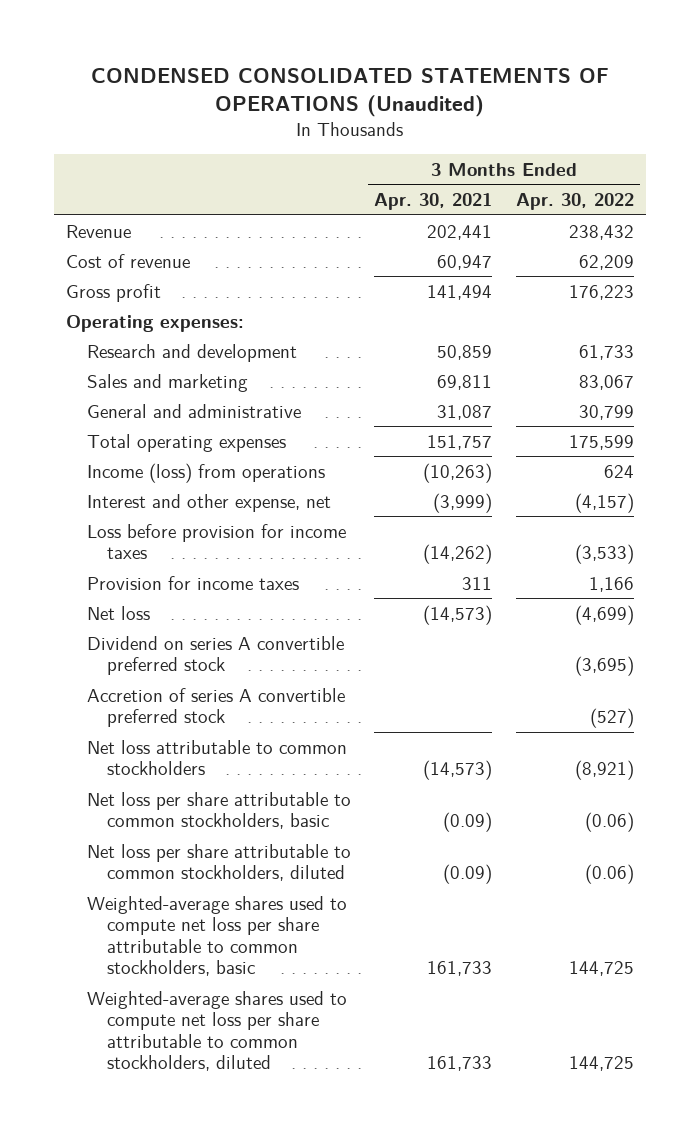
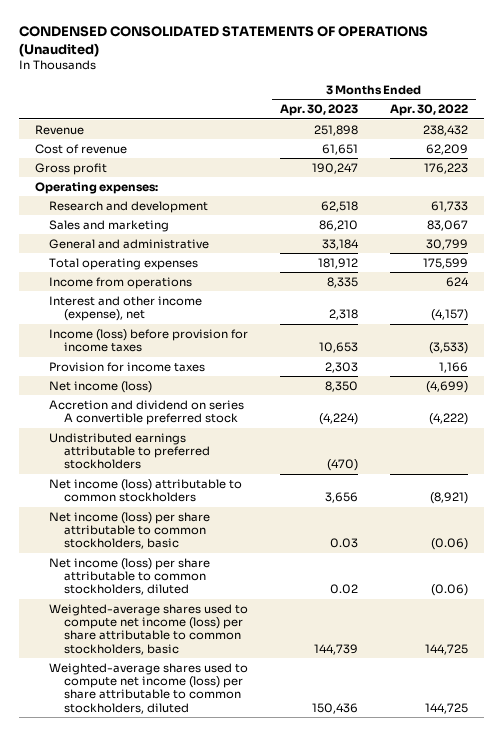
[374,192,493,210] Apr. 30, 2021 -> none
none -> [280,104,359,117] Apr. 30, 2023
[86,462,325,483] Income (loss) from operations -> [49,276,193,289] Income from operations
[86,493,331,512] Interest and other expense, net -> [49,295,203,322] Interest and other income (expense), net
[86,523,346,560] Loss before provision for income taxes -> [49,328,249,353] Income (loss) before provision for income taxes
[86,687,345,728] Accretion of series A convertible preferred stock -> none
[86,605,150,620] Net loss -> [49,380,153,393] Net income (loss)
[86,635,344,676] Dividend on series A convertible preferred stock -> [49,399,245,426] Accretion and dividend on series A convertible preferred stock
[575,656,635,677] (3,695) -> [429,413,469,426] (4,222)
none -> [49,432,211,470] Undistributed earnings attributable to preferred stockholders
[86,739,347,776] Net loss attributable to common stockholders -> [49,478,243,503] Net income (loss) attributable to common stockholders
[86,791,351,830] Net loss per share attributable to common stockholders, basic -> [49,511,211,550] Net income (loss) per share attributable to common stockholders, basic
[86,843,351,882] Net loss per share attributable to common stockholders, diluted -> [49,557,211,596] Net income (loss) per share attributable to common stockholders, diluted
[86,895,347,977] Weighted-average shares used to compute net loss per share attributable to common stockholders, basic -> [49,603,249,655] Weighted-average shares used to compute net income (loss) per share attributable to common stockholders, basic
[86,990,347,1072] Weighted-average shares used to compute net loss per share attributable to common stockholders, diluted -> [49,662,249,714] Weighted-average shares used to compute net income (loss) per share attributable to common stockholders, diluted

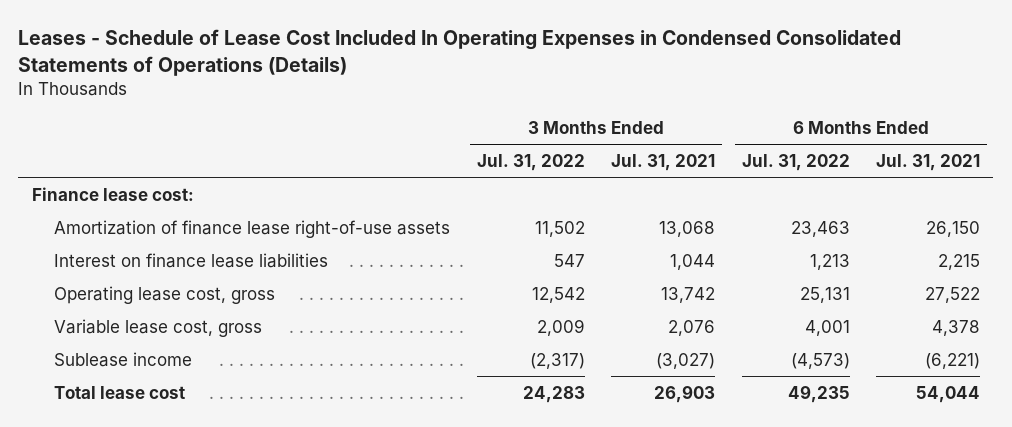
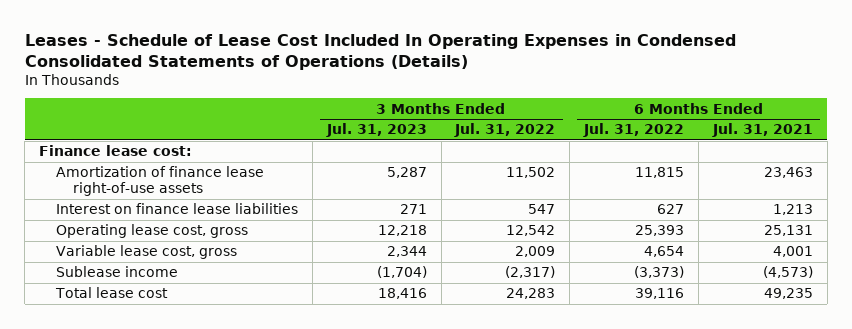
[611,153,716,171] Jul. 31, 2021 -> none
none -> [325,123,427,138] Jul. 31, 2023
[790,220,850,237] 23,463 -> [635,167,685,179] 11,815
[926,220,981,237] 26,150 -> [763,167,813,179] 23,463
[809,253,850,270] 1,213 -> [657,204,685,215] 627
[938,253,981,270] 2,215 -> [772,204,813,216] 1,213
[799,286,850,303] 25,131 -> [635,225,685,237] 25,393
[925,286,981,303] 27,522 -> [763,225,813,237] 25,131
[804,319,850,336] 4,001 -> [644,246,685,258] 4,654
[932,319,981,336] 4,378 -> [772,246,813,258] 4,001
[790,352,850,369] (4,573) -> [634,266,685,279] (3,373)
[925,352,981,369] (6,221) -> [762,266,813,279] (4,573)
[787,384,850,403] 49,235 -> [635,288,685,300] 39,116
[916,385,981,403] 54,044 -> [763,288,813,300] 49,235

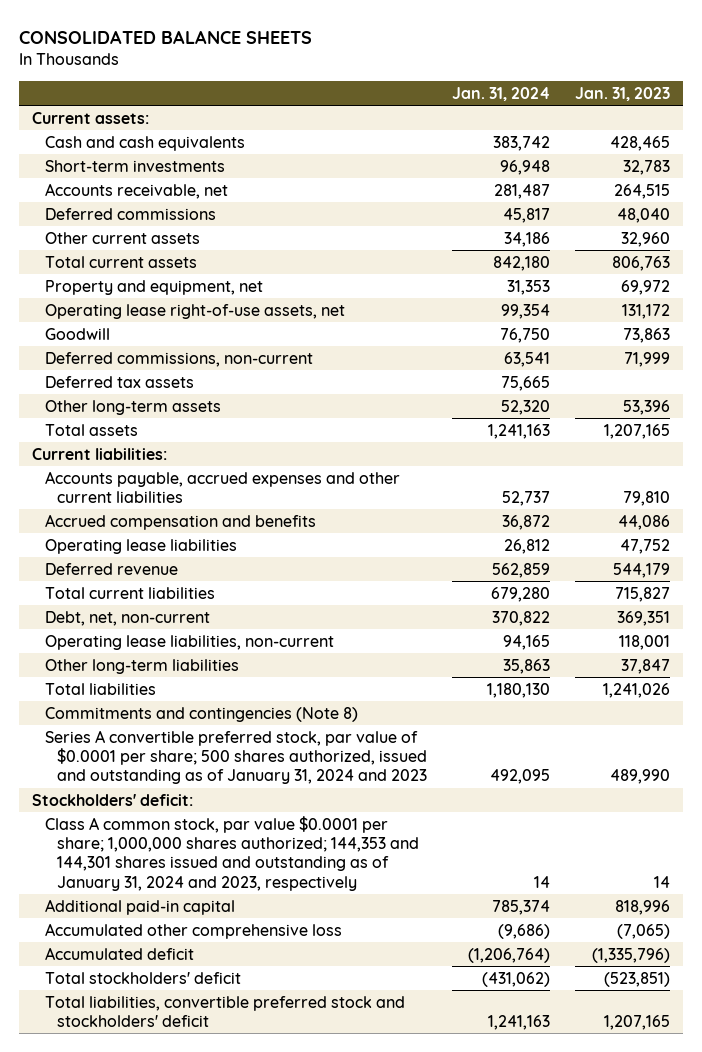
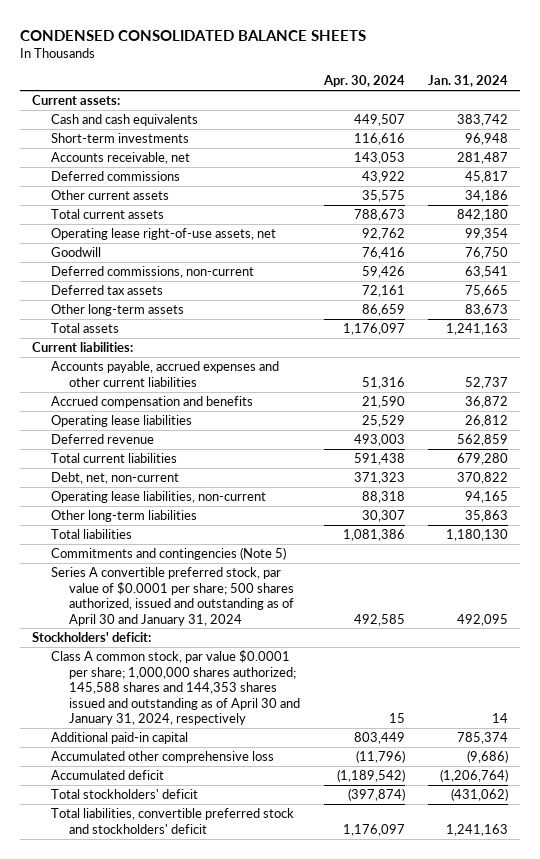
[19,29,313,44] CONSOLIDATED BALANCE SHEETS -> [20,29,367,41] CONDENSED CONSOLIDATED BALANCE SHEETS
[575,86,671,101] Jan. 31, 2023 -> none
none -> [322,75,405,88] Apr. 30, 2024
[44,279,263,295] Property and equipment, net -> none
[501,399,551,415] 52,320 -> [465,304,509,317] 83,673
[44,706,358,722] Commitments and contingencies (Note 8) -> [50,547,286,561] Commitments and contingencies (Note 5)
[44,729,428,785] Series A convertible preferred stock, par value of $0.0001 per share; 500 shares authorized, issued and outstanding as of January 31, 2024 and 2023 -> [50,567,295,626] Series A convertible preferred stock, par value of $0.0001 per share; 500 shares authorized, issued and outstanding as of April 30 and January 31, 2024
[44,815,420,891] Class A common stock, par value $0.0001 per share; 1,000,000 shares authorized; 144,353 and 144,301 shares issued and outstanding as of January 31, 2024 and 2023, respectively -> [50,650,301,726] Class A common stock, par value $0.0001 per share; 1,000,000 shares authorized; 145,588 shares and 144,353 shares issued and outstanding as of April 30 and January 31, 2024, respectively

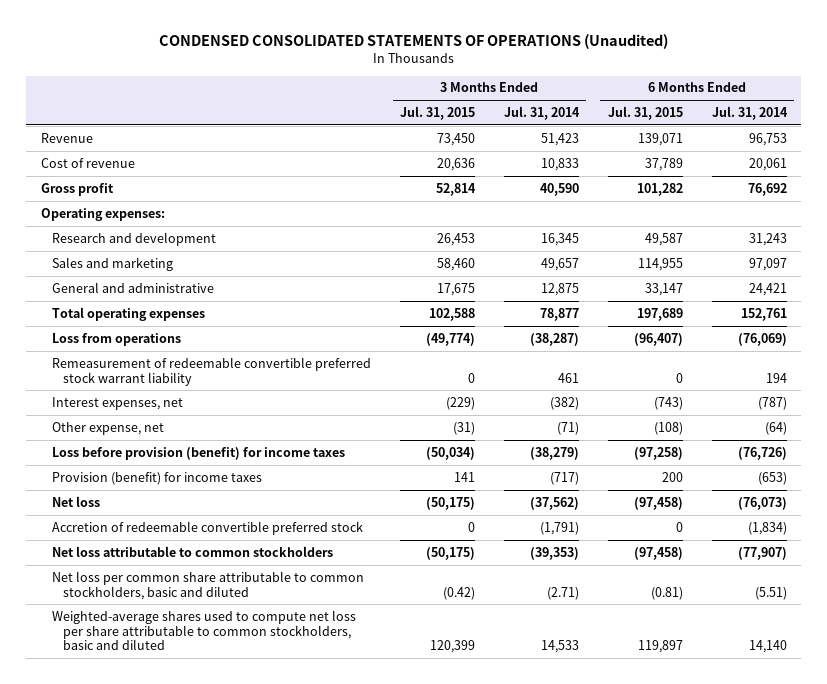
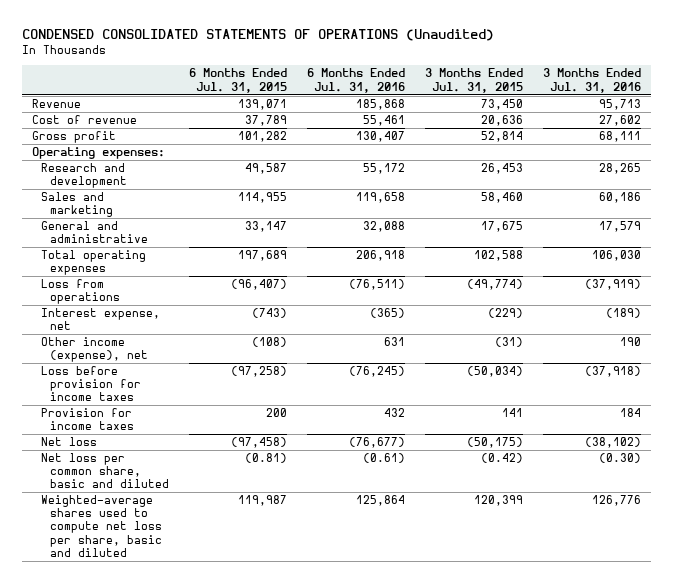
[503,105,580,120] Jul. 31, 2014 -> none
[711,105,788,120] Jul. 31, 2014 -> none
none -> [307,68,406,93] 6 Months Ended Jul. 31, 2016
none -> [542,68,641,93] 3 Months Ended Jul. 31, 2016
[51,356,371,386] Remeasurement of redeemable convertible preferred stock warrant liability -> none
[51,396,183,410] Interest expenses, net -> [41,308,161,331] Interest expense, net
[51,421,164,435] Other expense, net -> [41,337,149,363] Other income (expense), net
[51,446,345,460] Loss before provision (benefit) for income taxes -> [41,366,142,402] Loss before provision for income taxes
[51,471,262,485] Provision (benefit) for income taxes -> [41,408,135,431] Provision for income taxes
[51,520,363,535] Accretion of redeemable convertible preferred stock -> none
[51,545,333,557] Net loss attributable to common stockholders -> none
[51,570,364,600] Net loss per common share attributable to common stockholders, basic and diluted -> [41,453,170,489] Net loss per common share, basic and diluted
[51,609,356,651] Weighted-average shares used to compute net loss per share attributable to common stockholders, basic and diluted -> [41,495,163,557] Weighted-average shares used to compute net loss per share, basic and diluted
[637,640,683,654] 119,897 -> [238,495,288,507] 119,987

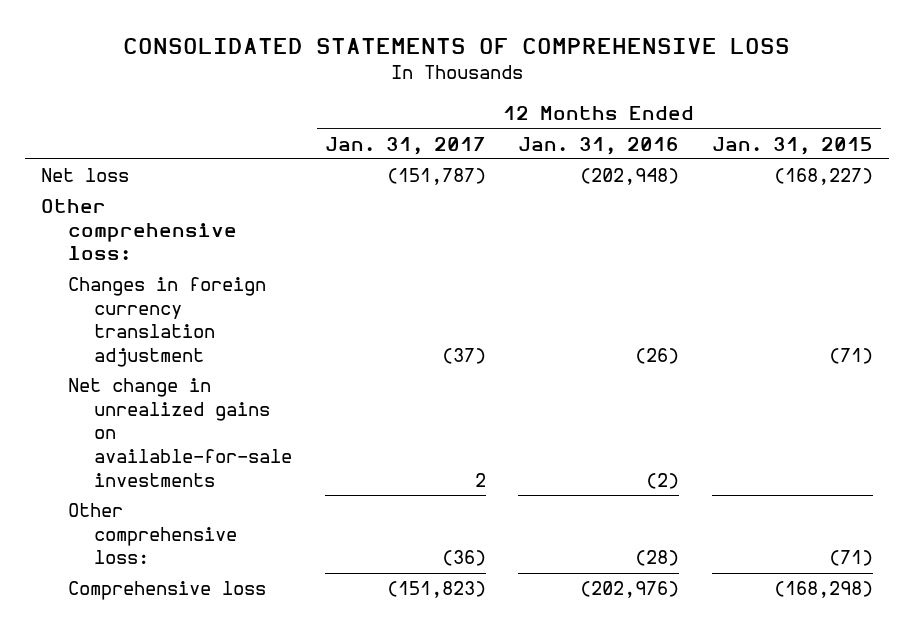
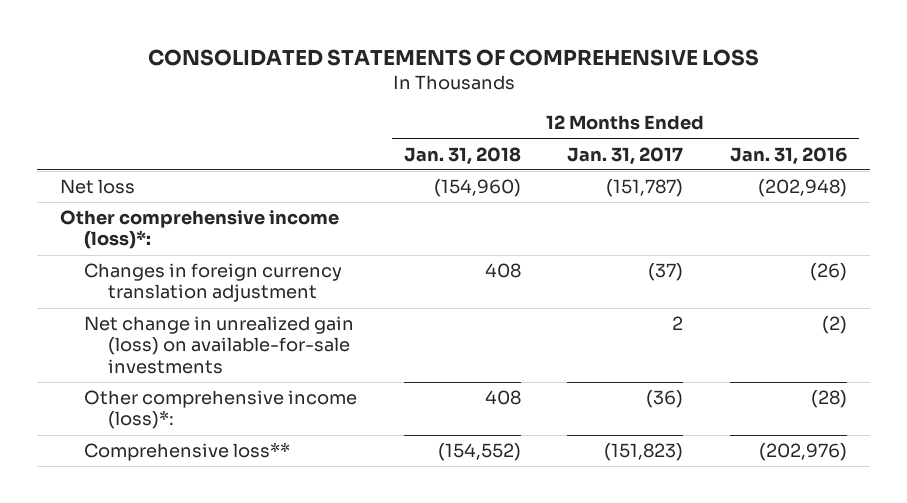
[711,136,873,155] Jan. 31, 2015 -> none
none -> [403,146,521,165] Jan. 31, 2018
[41,199,237,261] Other comprehensive loss: -> [60,210,340,250] Other comprehensive income (loss)*:
[67,378,293,487] Net change in unrealized gains on available-for-sale investments -> [84,316,355,374] Net change in unrealized gain (loss) on available-for-sale investments
[67,503,238,565] Other comprehensive loss: -> [84,390,358,430] Other comprehensive income (loss)*:
[67,581,266,601] Comprehensive loss -> [84,442,291,462] Comprehensive loss**

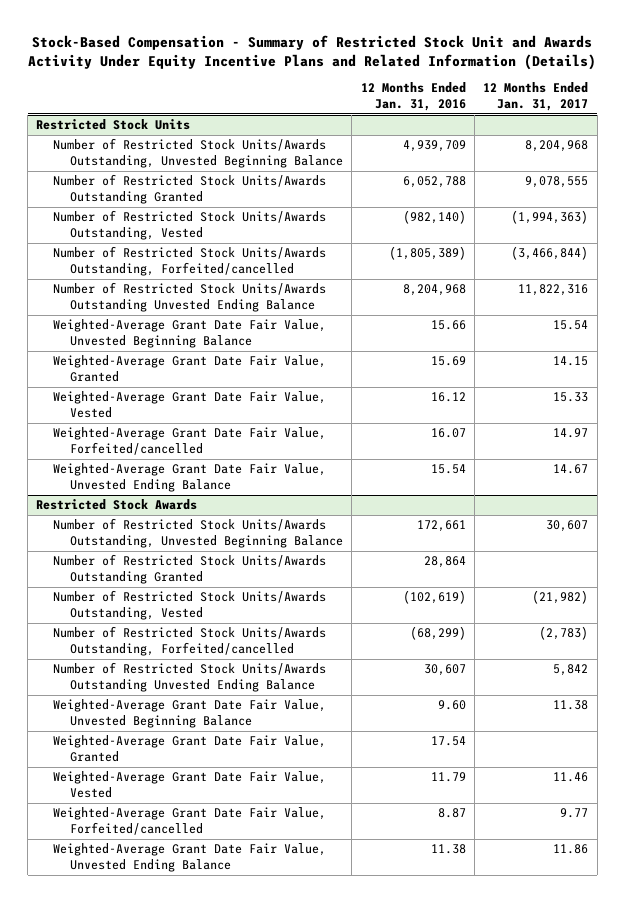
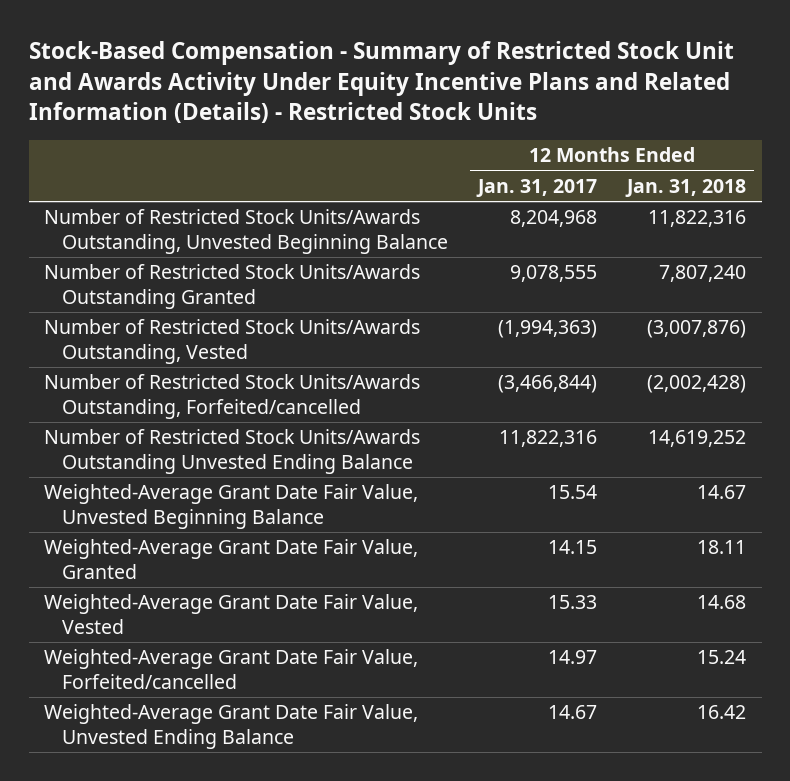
[28,34,597,70] Stock-Based Compensation - Summary of Restricted Stock Unit and Awards Activity Under Equity Incentive Plans and Related Information (Details) -> [28,41,734,124] Stock-Based Compensation - Summary of Restricted Stock Unit and Awards Activity Under Equity Incentive Plans and Related Information (Details) - Restricted Stock Units
[360,82,466,111] 12 Months Ended Jan. 31, 2016 -> none
none -> [625,178,747,197] Jan. 31, 2018
[36,119,191,131] Restricted Stock Units -> none
[36,499,198,511] Restricted Stock Awards -> none
[53,518,343,548] Number of Restricted Stock Units/Awards Outstanding, Unvested Beginning Balance -> none
[53,554,327,584] Number of Restricted Stock Units/Awards Outstanding Granted -> none
[53,590,327,620] Number of Restricted Stock Units/Awards Outstanding, Vested -> none
[53,626,327,656] Number of Restricted Stock Units/Awards Outstanding, Forfeited/cancelled -> none
[53,662,327,692] Number of Restricted Stock Units/Awards Outstanding Unvested Ending Balance -> none
[53,699,327,728] Weighted-Average Grant Date Fair Value, Unvested Beginning Balance -> none
[53,735,327,762] Weighted-Average Grant Date Fair Value, Granted -> none
[53,771,327,798] Weighted-Average Grant Date Fair Value, Vested -> none
[53,807,327,835] Weighted-Average Grant Date Fair Value, Forfeited/cancelled -> none
[53,843,327,872] Weighted-Average Grant Date Fair Value, Unvested Ending Balance -> none

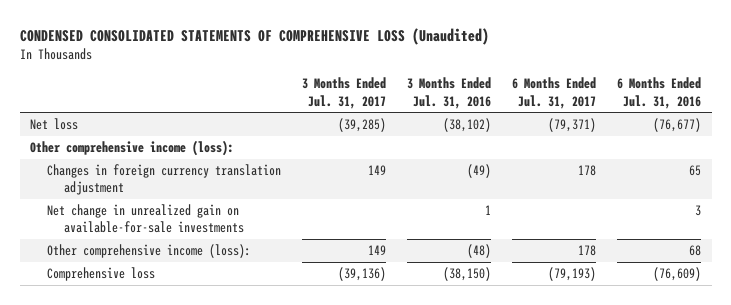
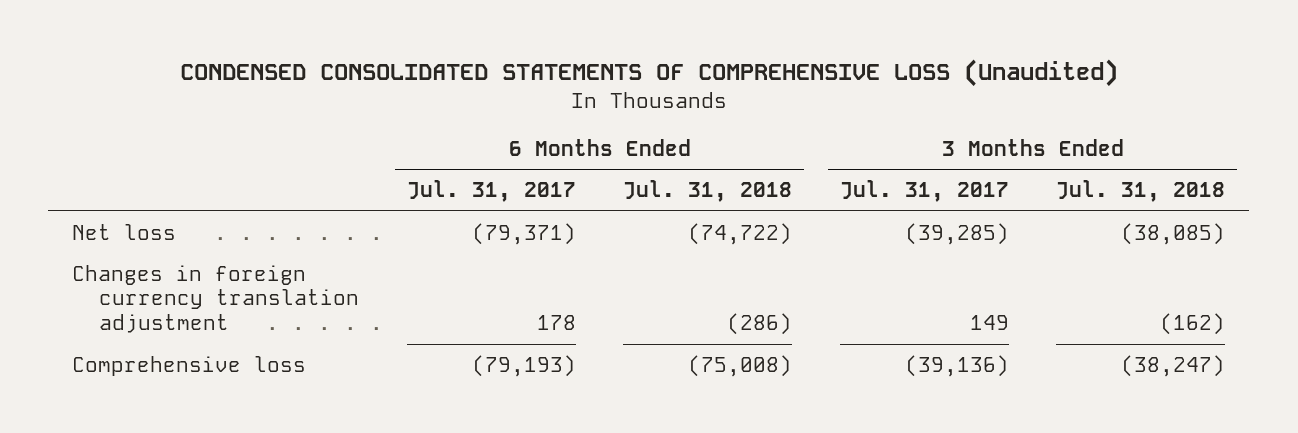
[407,77,492,109] 3 Months Ended Jul. 31, 2016 -> none
[617,77,702,109] 6 Months Ended Jul. 31, 2016 -> none
none -> [623,180,793,203] Jul. 31, 2018
none -> [1056,180,1226,203] Jul. 31, 2018
[30,140,235,157] Other comprehensive income (loss): -> none
[47,204,245,234] Net change in unrealized gain on available-for-sale investments -> none
[47,244,252,259] Other comprehensive income (loss): -> none

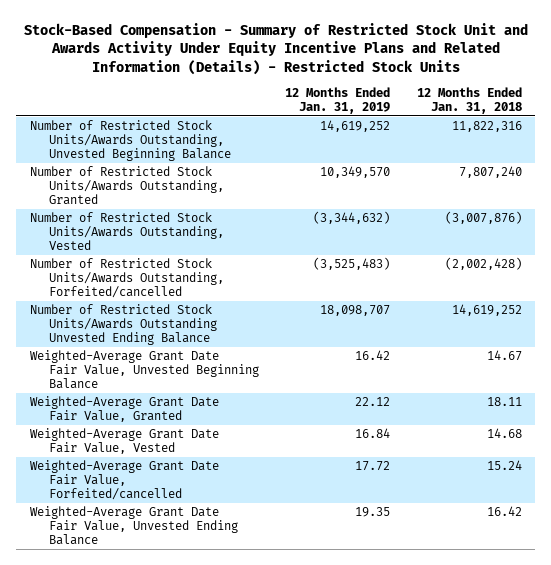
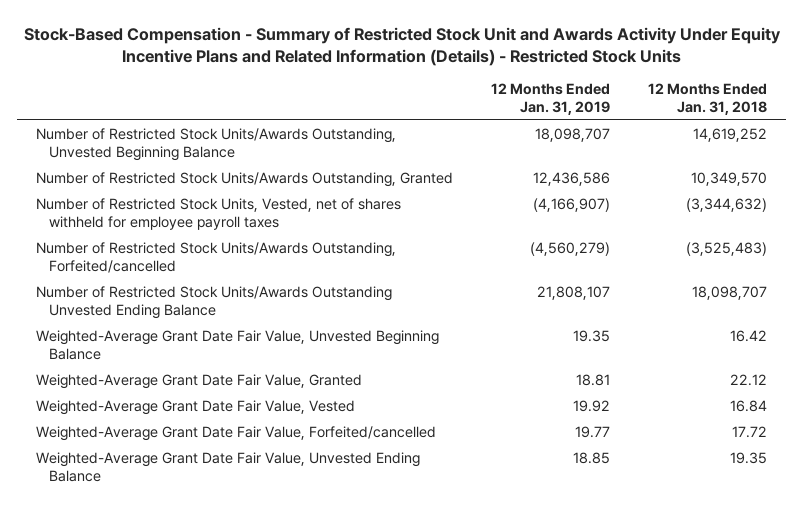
[320,120,391,133] 14,619,252 -> [535,127,611,142] 18,098,707
[451,121,522,133] 11,822,316 -> [693,127,768,142] 14,619,252
[320,166,391,179] 10,349,570 -> [533,171,611,186] 12,436,586
[458,166,522,179] 7,807,240 -> [691,171,768,186] 10,349,570
[29,212,224,250] Number of Restricted Stock Units/Awards Outstanding, Vested -> [36,197,402,231] Number of Restricted Stock Units, Vested, net of shares withheld for employee payroll taxes
[313,211,391,225] (3,344,632) -> [533,197,611,212] (4,166,907)
[444,211,522,225] (3,007,876) -> [686,197,768,212] (3,344,632)
[313,257,391,271] (3,525,483) -> [530,241,611,256] (4,560,279)
[444,257,522,271] (2,002,428) -> [686,241,768,256] (3,525,483)
[320,305,391,317] 18,098,707 -> [537,285,611,300] 21,808,107
[451,304,522,317] 14,619,252 -> [692,285,768,300] 18,098,707
[355,350,391,361] 16.42 -> [573,329,611,342] 19.35
[486,350,522,362] 14.67 -> [730,329,768,342] 16.42
[355,397,391,407] 22.12 -> [576,373,611,386] 18.81
[486,397,522,407] 18.11 -> [730,373,768,386] 22.12
[355,428,391,439] 16.84 -> [573,399,611,412] 19.92
[486,428,522,439] 14.68 -> [730,399,768,412] 16.84
[355,461,391,472] 17.72 -> [575,425,611,438] 19.77
[486,460,522,471] 15.24 -> [732,425,768,438] 17.72
[355,507,391,518] 19.35 -> [573,451,611,464] 18.85
[486,506,522,517] 16.42 -> [730,451,768,464] 19.35

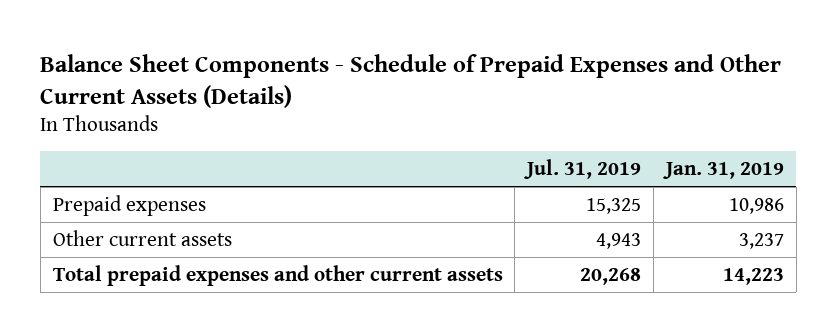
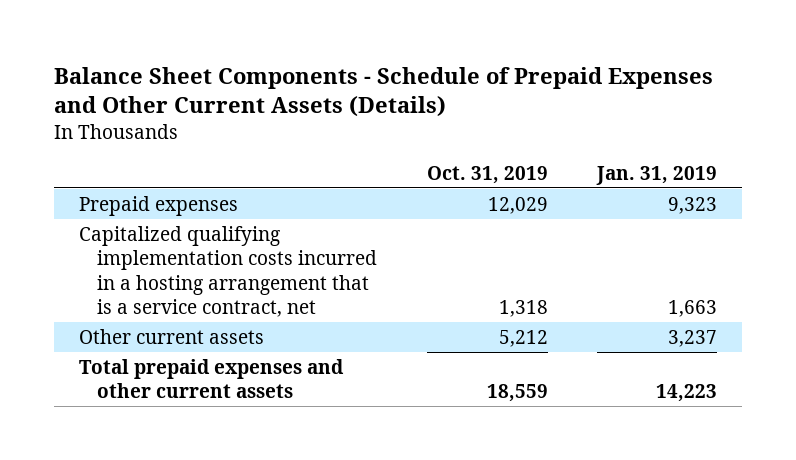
[524,159,642,180] Jul. 31, 2019 -> none
none -> [426,165,548,184] Oct. 31, 2019
[728,197,784,214] 10,986 -> [668,196,718,214] 9,323
none -> [78,225,378,317] Capitalized qualifying implementation costs incurred in a hosting arrangement that is a service contract, net

